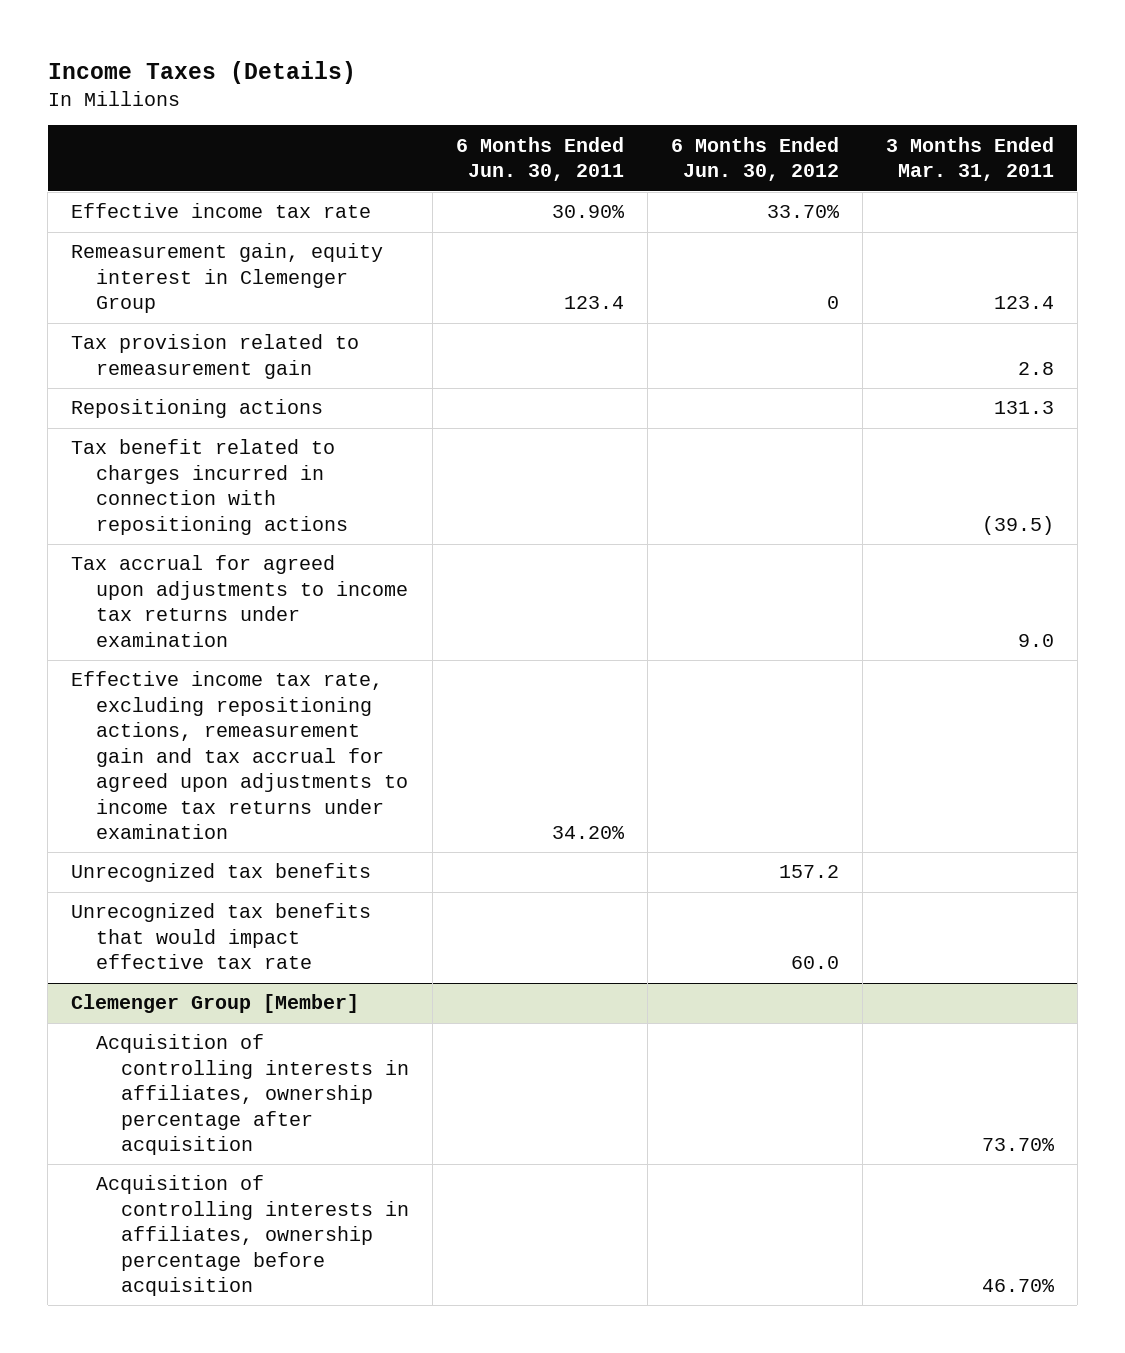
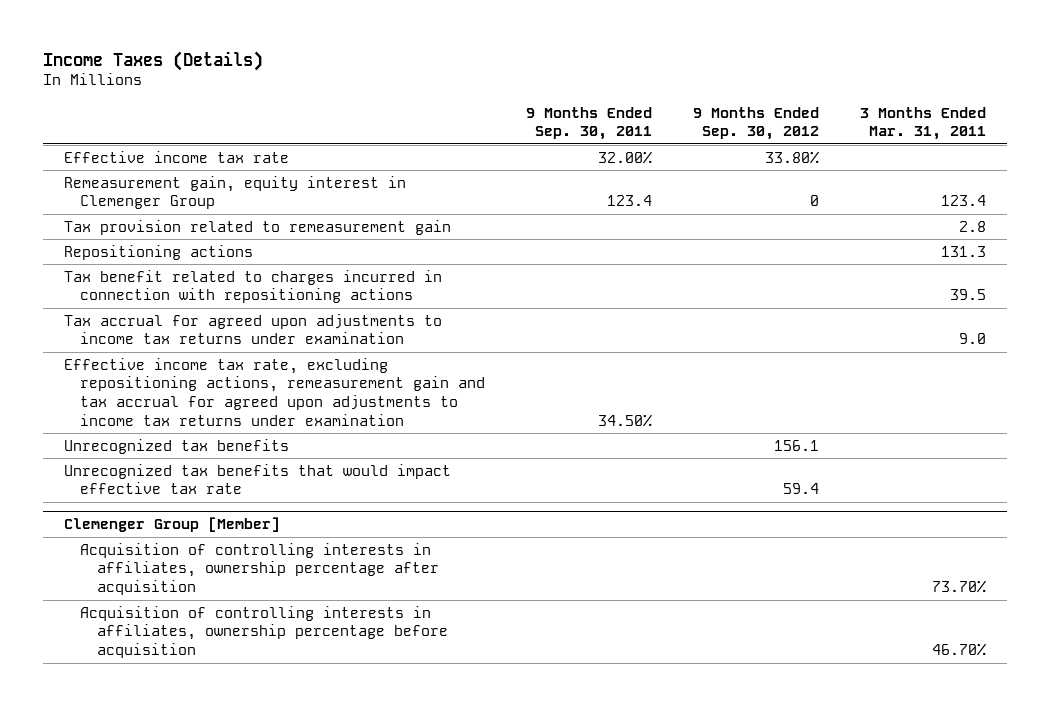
[455,136,624,182] 6 Months Ended Jun. 30, 2011 -> none
[670,136,839,182] 6 Months Ended Jun. 30, 2012 -> none
none -> [526,106,653,141] 9 Months Ended Sep. 30, 2011
none -> [693,106,820,141] 9 Months Ended Sep. 30, 2012
[981,515,1054,535] (39.5) -> [950,289,987,301] 39.5

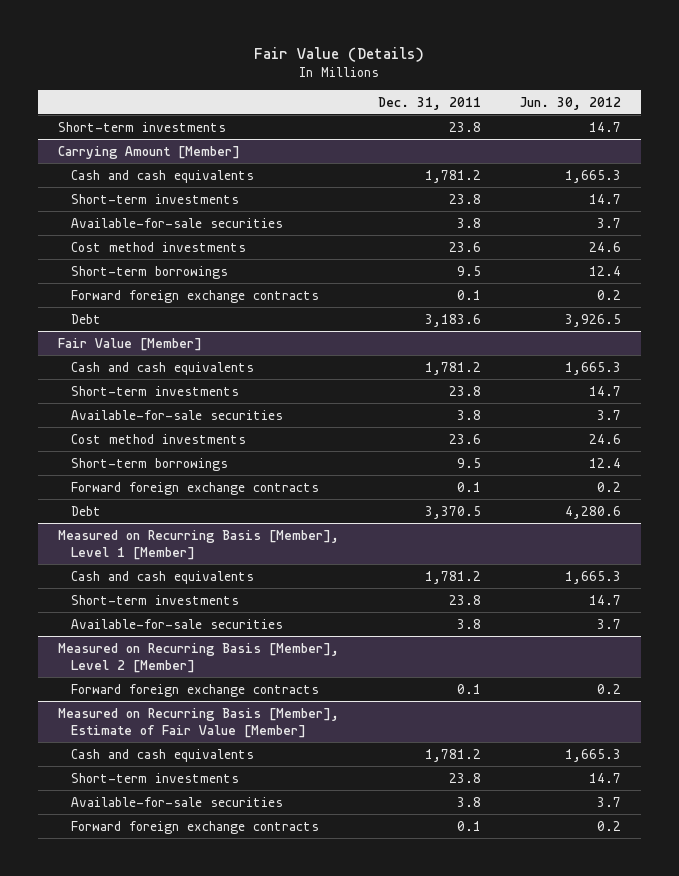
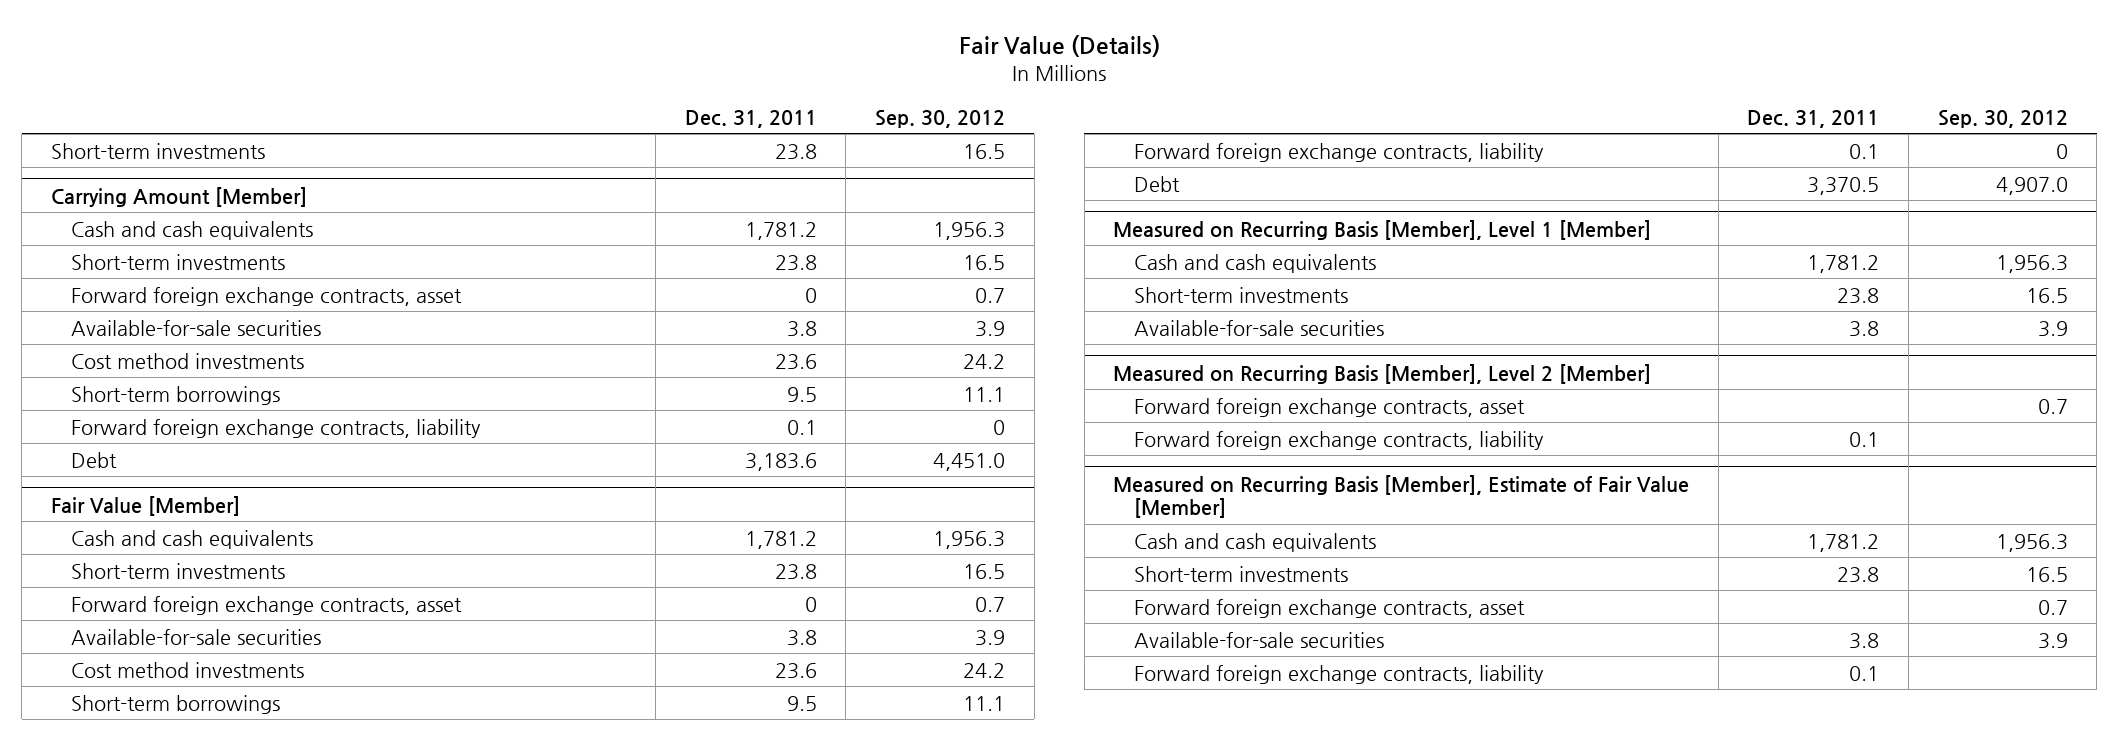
[520,96,622,110] Jun. 30, 2012 -> none
none -> [874,109,1005,128] Sep. 30, 2012
none -> [71,286,463,306] Forward foreign exchange contracts, asset
[71,289,320,303] Forward foreign exchange contracts -> [71,418,482,438] Forward foreign exchange contracts, liability
none -> [71,595,463,615] Forward foreign exchange contracts, asset
[71,481,320,495] Forward foreign exchange contracts -> [1133,142,1544,162] Forward foreign exchange contracts, liability
none -> [1133,397,1525,417] Forward foreign exchange contracts, asset
[71,683,320,697] Forward foreign exchange contracts -> [1133,430,1544,450] Forward foreign exchange contracts, liability
none -> [1133,598,1525,618] Forward foreign exchange contracts, asset
[71,820,320,834] Forward foreign exchange contracts -> [1133,664,1544,684] Forward foreign exchange contracts, liability

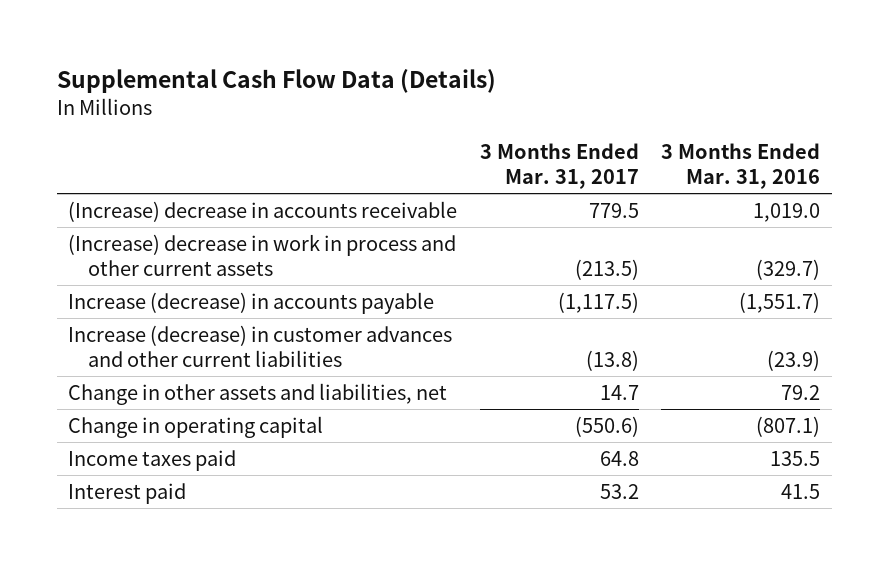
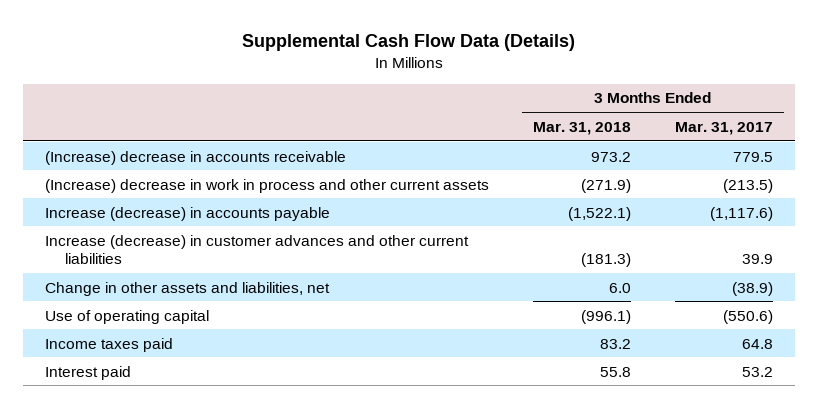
[661,143,821,190] 3 Months Ended Mar. 31, 2016 -> none
none -> [532,121,631,135] Mar. 31, 2018
[557,291,639,313] (1,117.5) -> [709,206,773,221] (1,117.6)
[585,350,639,372] (13.8) -> [741,254,773,265] 39.9
[599,384,639,400] 14.7 -> [731,281,773,296] (38.9)
[68,415,324,438] Change in operating capital -> [45,309,210,324] Use of operating capital

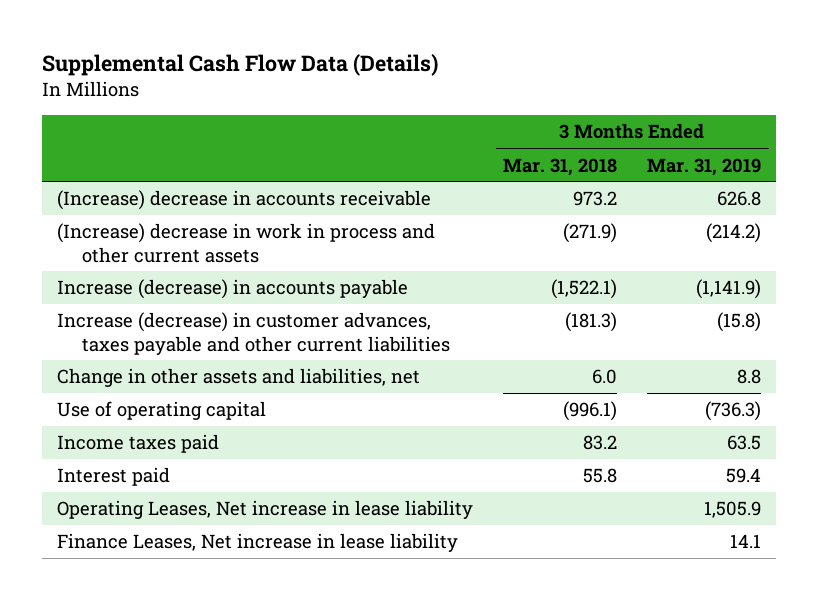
[674,121,773,135] Mar. 31, 2017 -> none
none -> [647,157,762,176] Mar. 31, 2019
[45,234,470,265] Increase (decrease) in customer advances and other current liabilities -> [57,312,450,355] Increase (decrease) in customer advances, taxes payable and other current liabilities
none -> [57,500,474,520] Operating Leases, Net increase in lease liability
none -> [57,533,459,553] Finance Leases, Net increase in lease liability

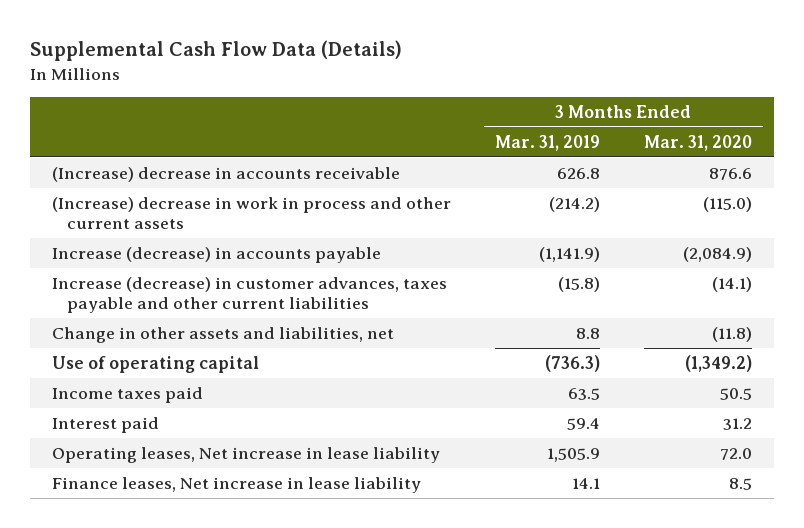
[503,157,618,176] Mar. 31, 2018 -> none
none -> [644,134,753,151] Mar. 31, 2020
[57,500,474,520] Operating Leases, Net increase in lease liability -> [51,446,440,463] Operating leases, Net increase in lease liability
[57,533,459,553] Finance Leases, Net increase in lease liability -> [51,476,421,493] Finance leases, Net increase in lease liability

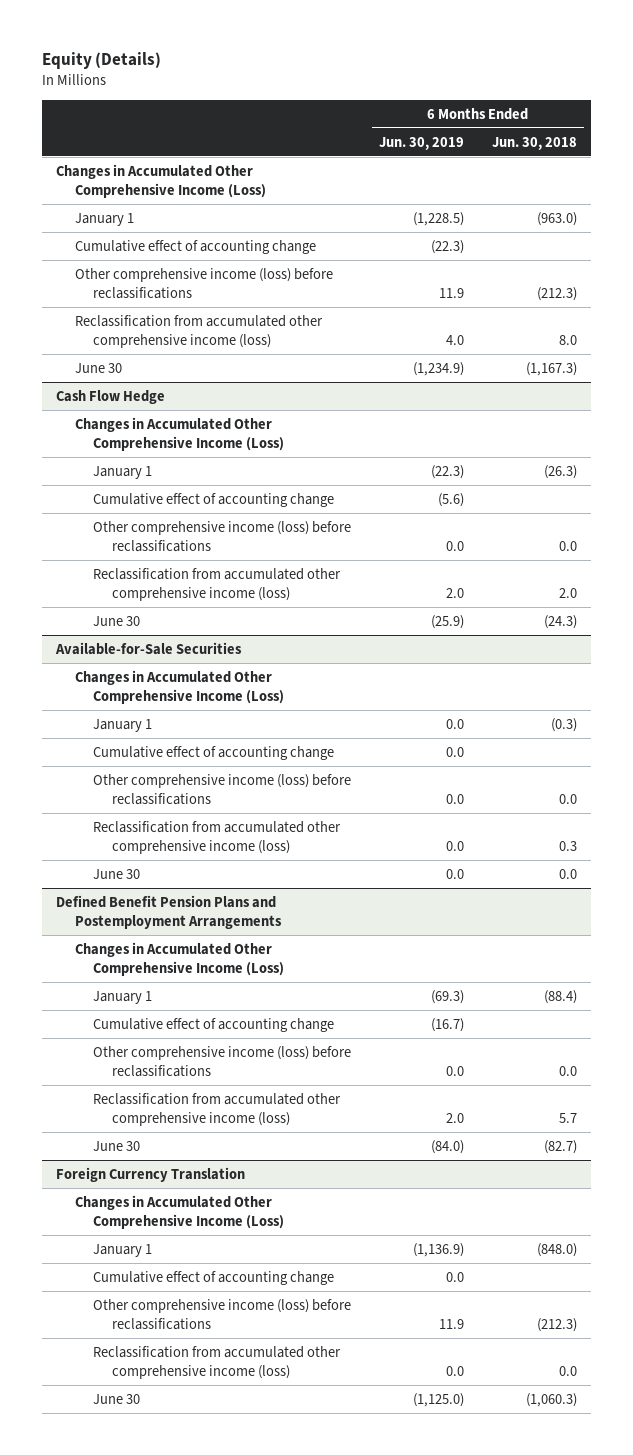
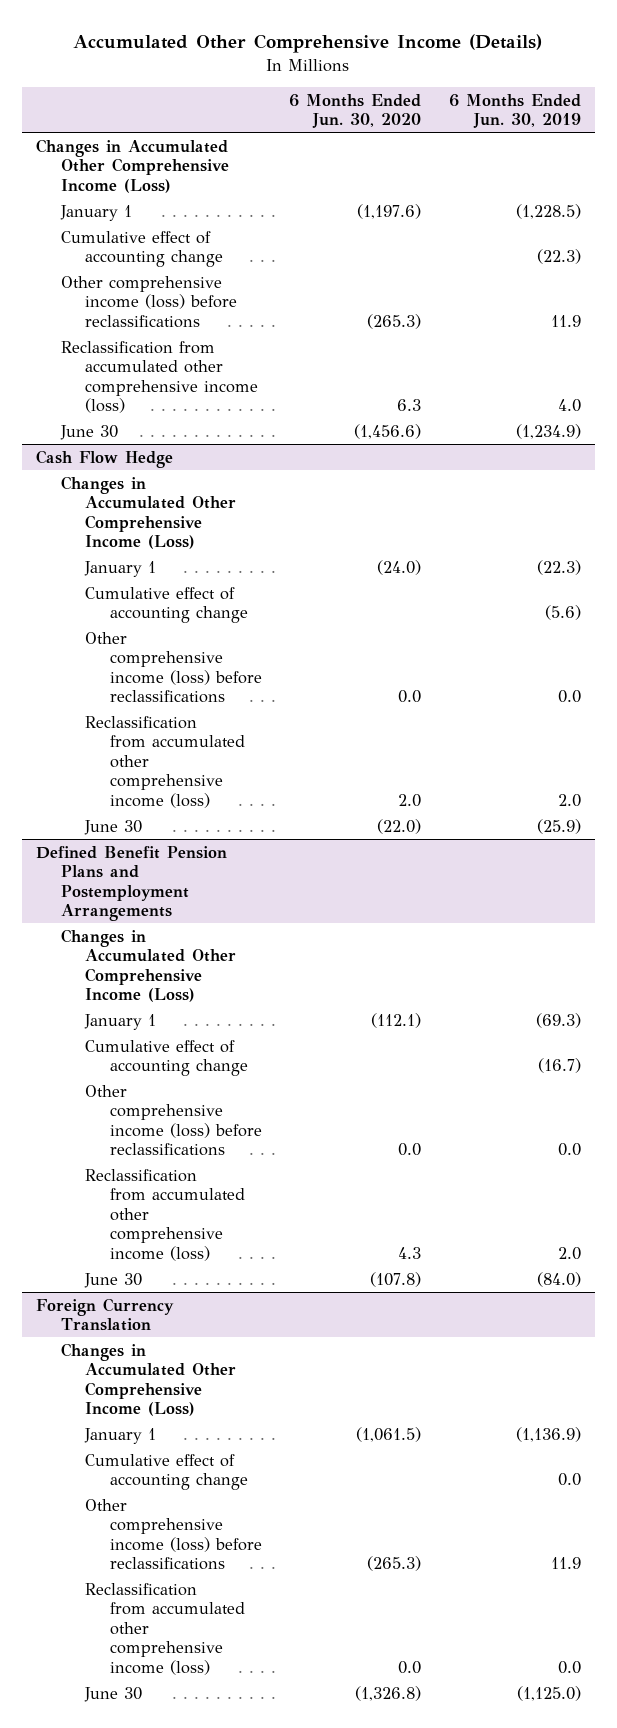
[42,52,162,70] Equity (Details) -> [73,34,543,54] Accumulated Other Comprehensive Income (Details)
[491,136,577,150] Jun. 30, 2018 -> none
none -> [289,93,422,129] 6 Months Ended Jun. 30, 2020
[55,641,243,655] Available-for-Sale Securities -> none
[74,669,285,704] Changes in Accumulated Other Comprehensive Income (Loss) -> none
[93,718,153,732] January 1 -> none
[93,745,335,760] Cumulative effect of accounting change -> none
[93,773,352,805] Other comprehensive income (loss) before reclassifications -> none
[93,820,342,854] Reclassification from accumulated other comprehensive income (loss) -> none
[93,868,141,879] June 30 -> none

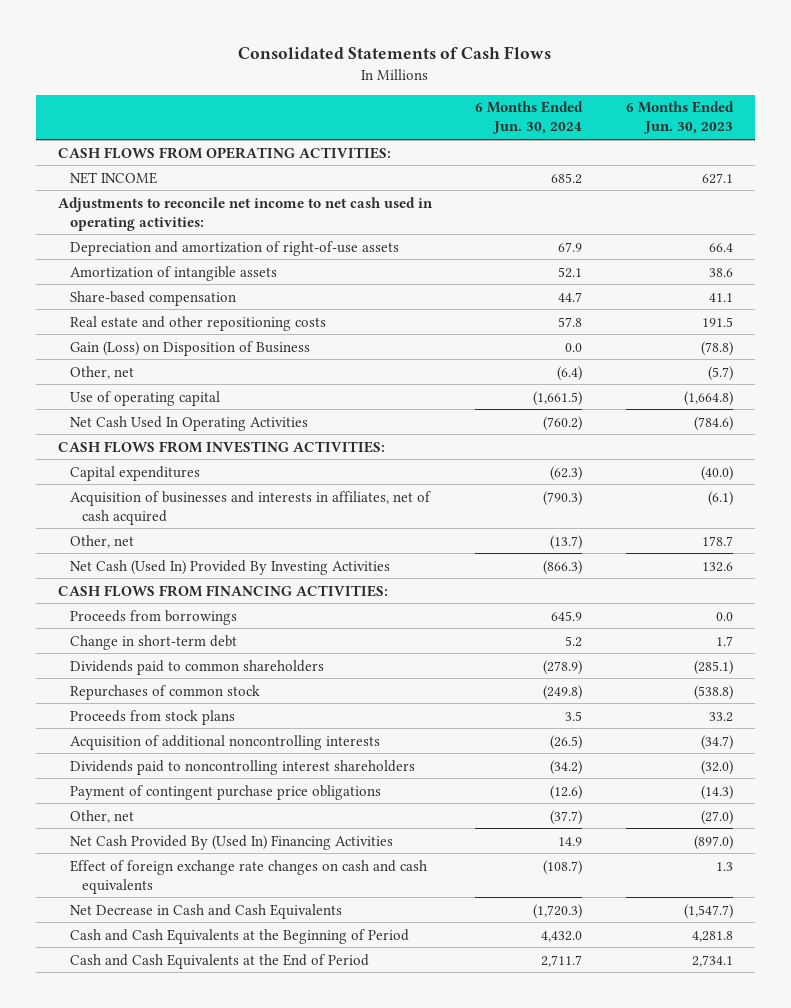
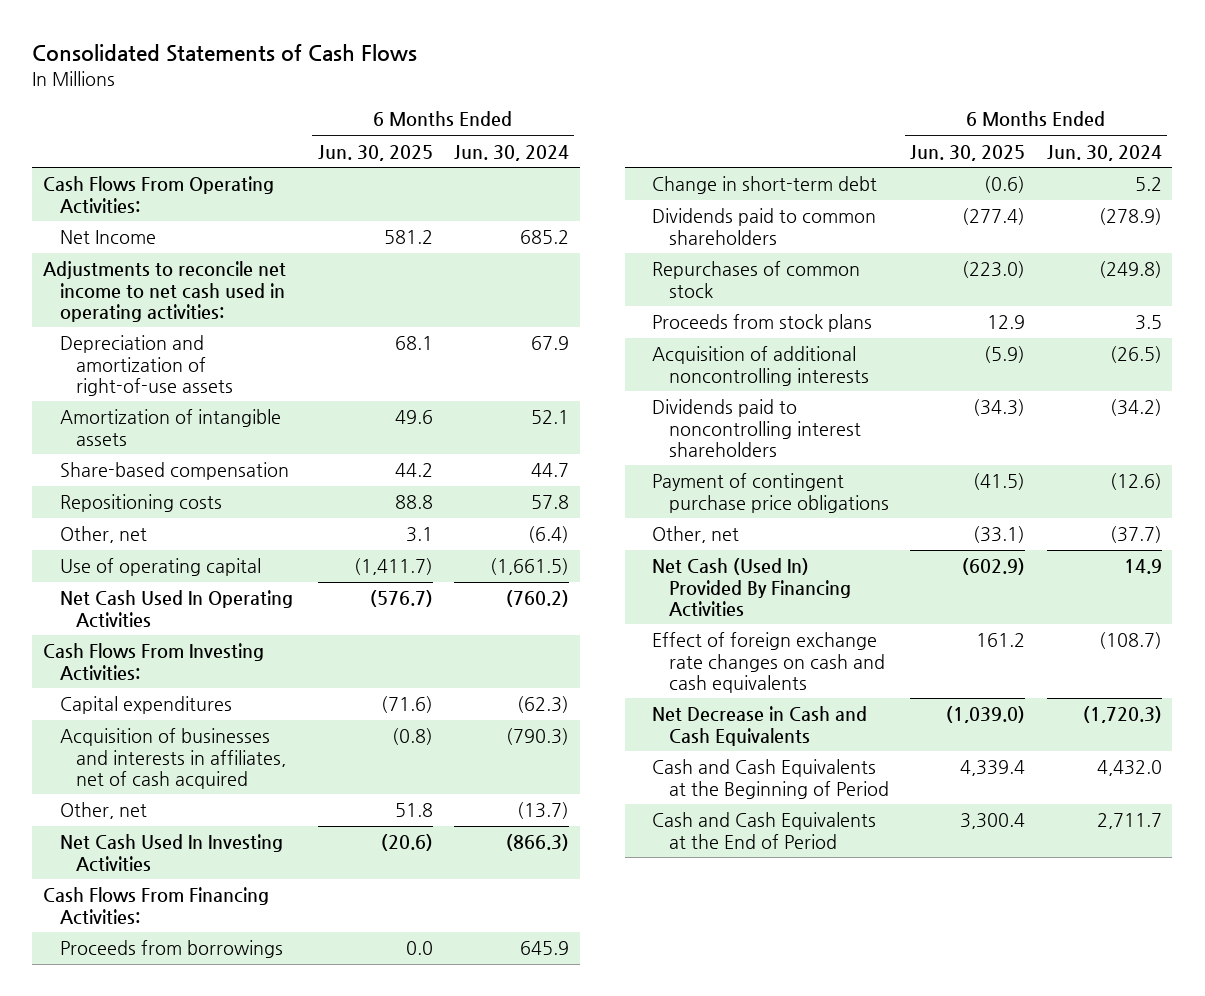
[626,101,735,135] 6 Months Ended Jun. 30, 2023 -> none
none -> [317,144,433,161] Jun. 30, 2025
[57,146,391,159] CASH FLOWS FROM OPERATING ACTIVITIES: -> [42,176,274,214] Cash Flows From Operating Activities:
[69,171,157,184] NET INCOME -> [59,230,156,245] Net Income
[69,340,310,356] Gain (Loss) on Disposition of Business -> none
[69,315,326,331] Real estate and other repositioning costs -> [59,494,222,513] Repositioning costs
[57,440,385,453] CASH FLOWS FROM INVESTING ACTIVITIES: -> [42,643,264,681] Cash Flows From Investing Activities:
[69,559,390,575] Net Cash (Used In) Provided By Investing Activities -> [59,834,283,872] Net Cash Used In Investing Activities
[57,584,388,597] CASH FLOWS FROM FINANCING ACTIVITIES: -> [42,887,269,925] Cash Flows From Financing Activities:
[69,834,393,850] Net Cash Provided By (Used In) Financing Activities -> [652,558,851,617] Net Cash (Used In) Provided By Financing Activities

